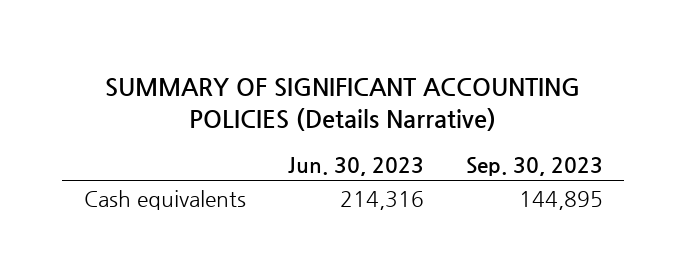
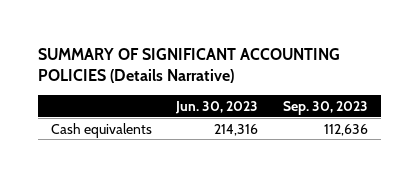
[519,190,604,210] 144,895 -> [324,123,369,136] 112,636

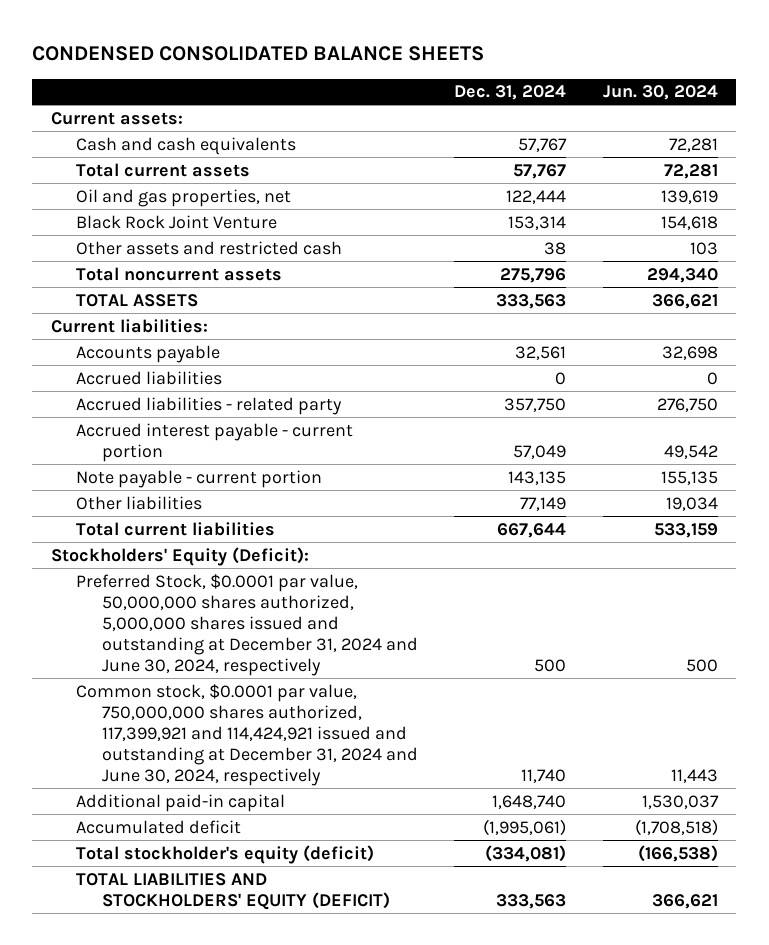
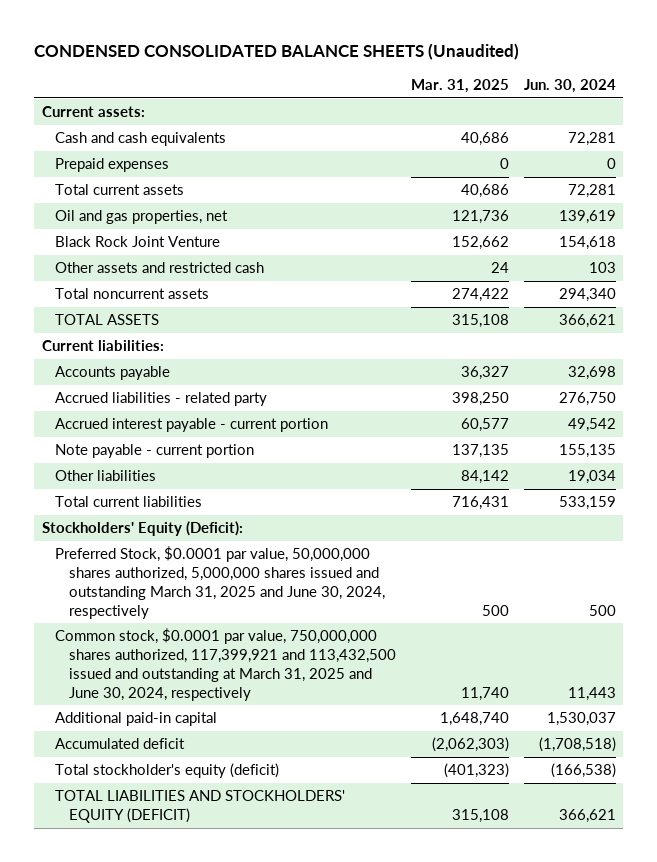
[32,46,485,62] CONDENSED CONSOLIDATED BALANCE SHEETS -> [34,42,520,60] CONDENSED CONSOLIDATED BALANCE SHEETS (Unaudited)
[454,85,567,101] Dec. 31, 2024 -> none
none -> [410,78,509,93] Mar. 31, 2025
none -> [55,158,170,173] Prepaid expenses
[76,370,223,385] Accrued liabilities -> none
[76,573,418,676] Preferred Stock, $0.0001 par value, 50,000,000 shares authorized, 5,000,000 shares issued and outstanding at December 31, 2024 and June 30, 2024, respectively -> [55,546,385,619] Preferred Stock, $0.0001 par value, 50,000,000 shares authorized, 5,000,000 shares issued and outstanding March 31, 2025 and June 30, 2024, respectively
[76,683,418,786] Common stock, $0.0001 par value, 750,000,000 shares authorized, 117,399,921 and 114,424,921 issued and outstanding at December 31, 2024 and June 30, 2024, respectively -> [55,628,396,701] Common stock, $0.0001 par value, 750,000,000 shares authorized, 117,399,921 and 113,432,500 issued and outstanding at March 31, 2025 and June 30, 2024, respectively

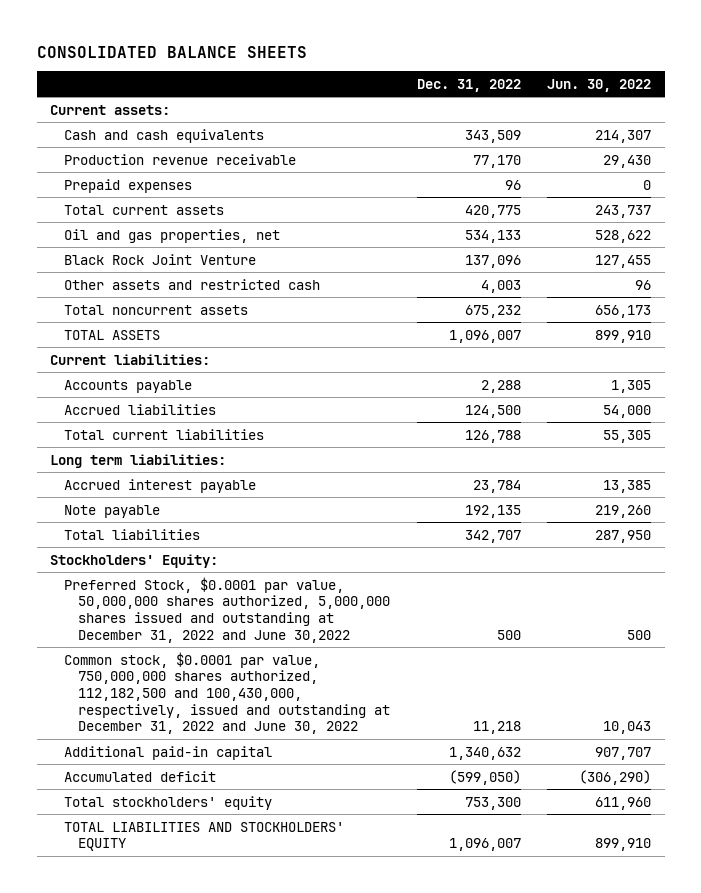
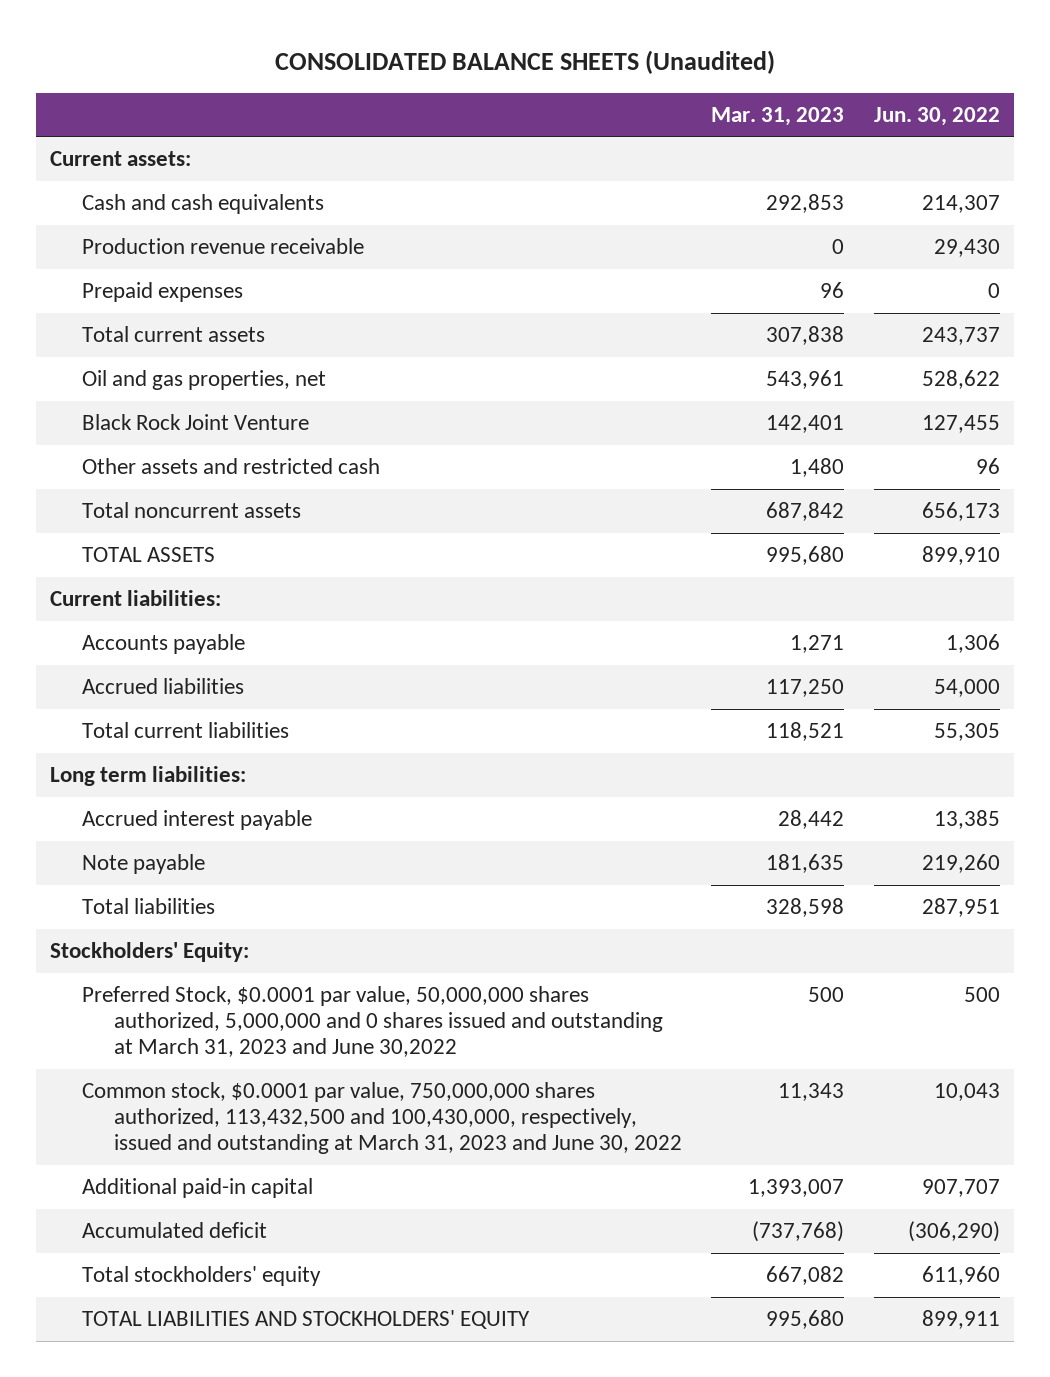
[36,45,307,58] CONSOLIDATED BALANCE SHEETS -> [274,50,775,75] CONSOLIDATED BALANCE SHEETS (Unaudited)
[416,78,521,92] Dec. 31, 2022 -> none
none -> [711,106,845,126] Mar. 31, 2023
[611,379,652,393] 1,305 -> [945,634,1000,654] 1,306
[595,529,652,543] 287,950 -> [921,898,1000,918] 287,951
[64,576,391,643] Preferred Stock, $0.0001 par value, 50,000,000 shares authorized, 5,000,000 shares issued and outstanding at December 31, 2022 and June 30,2022 -> [82,986,663,1057] Preferred Stock, $0.0001 par value, 50,000,000 shares authorized, 5,000,000 and 0 shares issued and outstanding at March 31, 2023 and June 30,2022
[64,651,391,735] Common stock, $0.0001 par value, 750,000,000 shares authorized, 112,182,500 and 100,430,000, respectively, issued and outstanding at December 31, 2022 and June 30, 2022 -> [82,1082,682,1154] Common stock, $0.0001 par value, 750,000,000 shares authorized, 113,432,500 and 100,430,000, respectively, issued and outstanding at March 31, 2023 and June 30, 2022
[595,838,652,852] 899,910 -> [921,1310,1000,1330] 899,911

